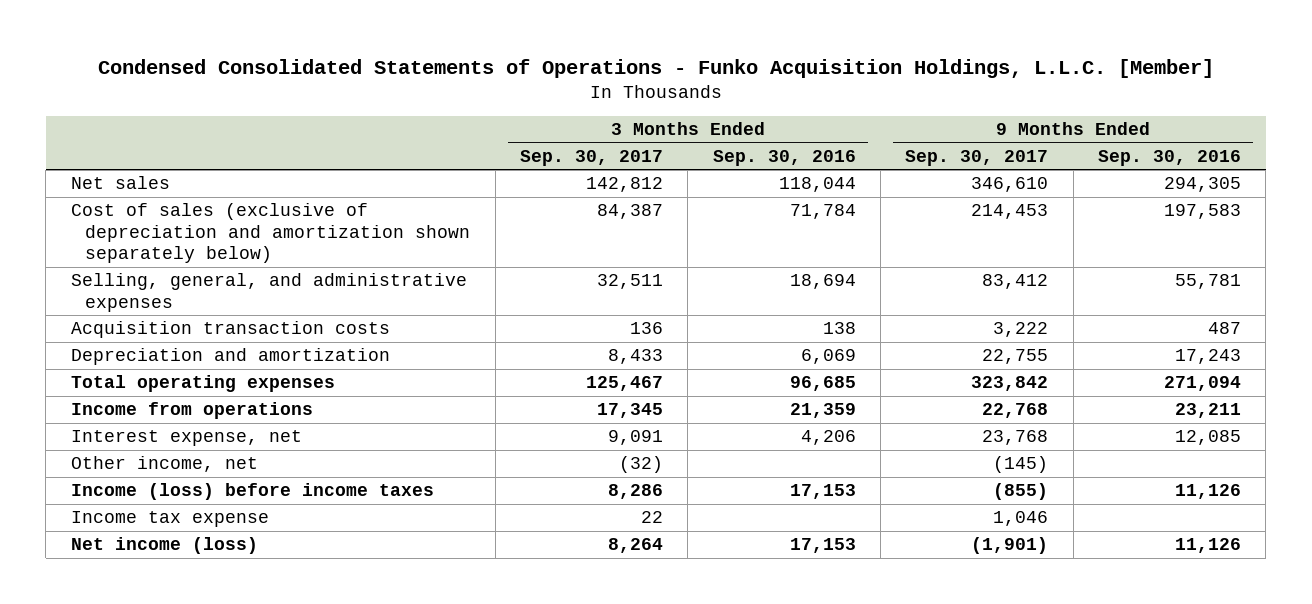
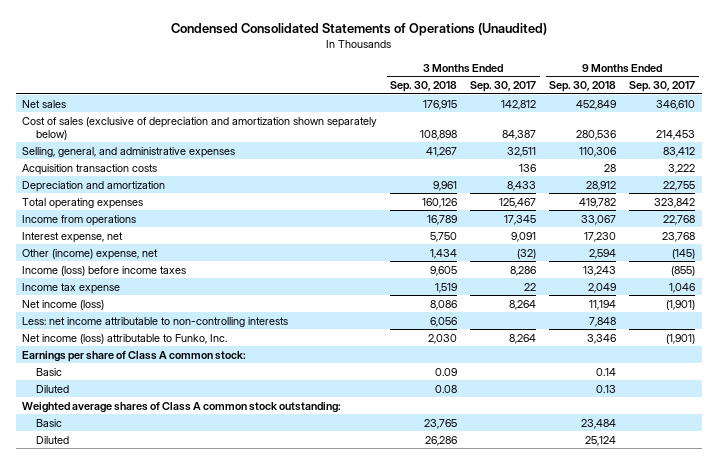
[97,58,1214,78] Condensed Consolidated Statements of Operations - Funko Acquisition Holdings, L.L.C. [Member] -> [170,23,547,37] Condensed Consolidated Statements of Operations (Unaudited)
[712,149,856,166] Sep. 30, 2016 -> none
[1098,149,1242,166] Sep. 30, 2016 -> none
none -> [390,81,458,93] Sep. 30, 2018
none -> [549,81,617,93] Sep. 30, 2018
[70,456,258,473] Other income, net -> [22,248,159,260] Other (income) expense, net
none -> [22,316,289,327] Less: net income attributable to non-controlling interests
none -> [22,333,228,344] Net income (loss) attributable to Funko, Inc.
none -> [22,350,247,362] Earnings per share of Class A common stock:
none -> [36,367,63,376] Basic
none -> [36,384,70,393] Diluted
none -> [22,401,342,413] Weighted average shares of Class A common stock outstanding:
none -> [36,418,63,427] Basic
none -> [36,435,70,444] Diluted

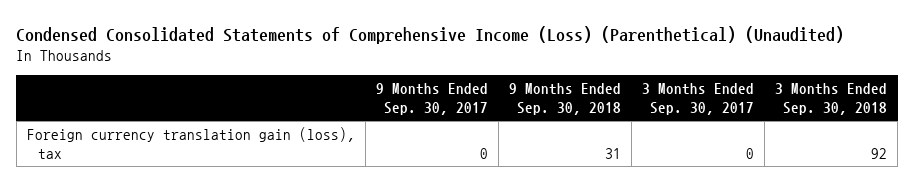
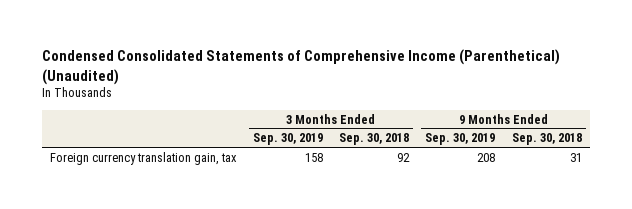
[16,25,845,44] Condensed Consolidated Statements of Comprehensive Income (Loss) (Parenthetical) (Unaudited) -> [42,49,561,85] Condensed Consolidated Statements of Comprehensive Income (Parenthetical) (Unaudited)
[376,83,489,116] 9 Months Ended Sep. 30, 2017 -> none
[642,83,755,116] 3 Months Ended Sep. 30, 2017 -> none
none -> [252,133,323,146] Sep. 30, 2019
none -> [425,133,496,146] Sep. 30, 2019
[26,126,355,159] Foreign currency translation gain (loss), tax -> [50,151,238,165] Foreign currency translation gain, tax

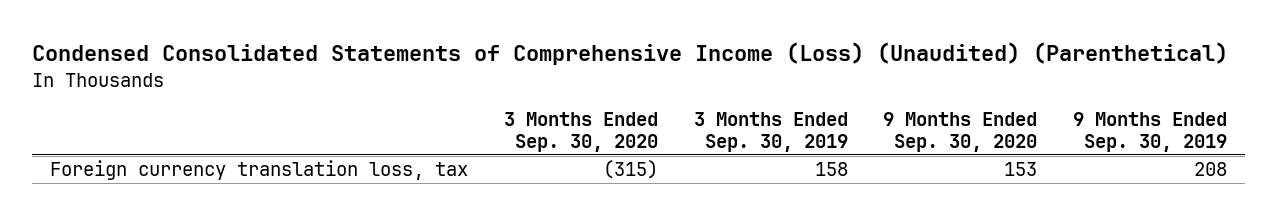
[42,49,561,85] Condensed Consolidated Statements of Comprehensive Income (Parenthetical) (Unaudited) -> [31,42,1228,66] Condensed Consolidated Statements of Comprehensive Income (Loss) (Unaudited) (Parenthetical)
[338,133,409,146] Sep. 30, 2018 -> none
[511,133,582,146] Sep. 30, 2018 -> none
none -> [503,111,658,152] 3 Months Ended Sep. 30, 2020
none -> [883,111,1038,152] 9 Months Ended Sep. 30, 2020
[50,151,238,165] Foreign currency translation gain, tax -> [49,160,468,181] Foreign currency translation loss, tax

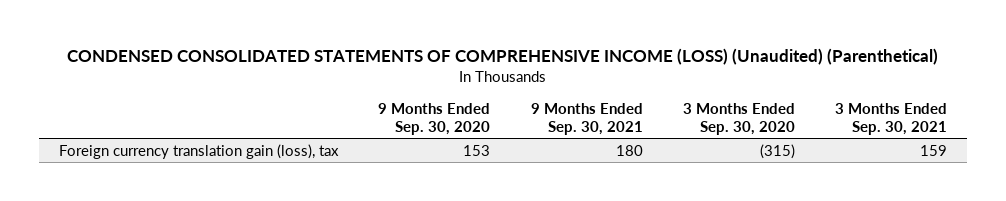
[31,42,1228,66] Condensed Consolidated Statements of Comprehensive Income (Loss) (Unaudited) (Parenthetical) -> [67,48,939,66] CONDENSED CONSOLIDATED STATEMENTS OF COMPREHENSIVE INCOME (LOSS) (Unaudited) (Parenthetical)
[693,111,848,152] 3 Months Ended Sep. 30, 2019 -> none
[1073,111,1228,152] 9 Months Ended Sep. 30, 2019 -> none
none -> [530,103,643,135] 9 Months Ended Sep. 30, 2021
none -> [834,103,947,135] 3 Months Ended Sep. 30, 2021
[49,160,468,181] Foreign currency translation loss, tax -> [59,144,340,160] Foreign currency translation gain (loss), tax

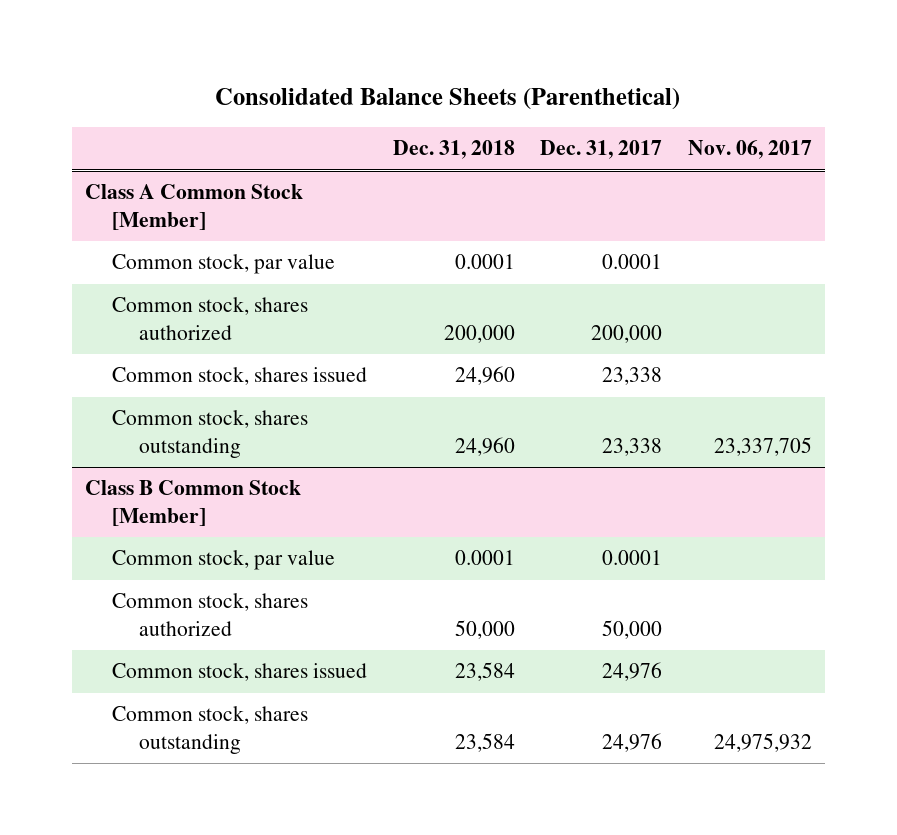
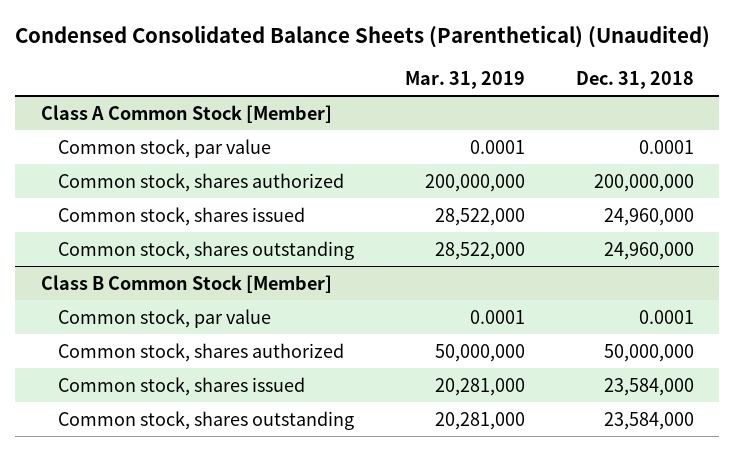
[215,88,681,111] Consolidated Balance Sheets (Parenthetical) -> [15,25,711,49] Condensed Consolidated Balance Sheets (Parenthetical) (Unaudited)
[540,140,663,160] Dec. 31, 2017 -> none
[687,140,812,160] Nov. 06, 2017 -> none
none -> [404,70,525,89] Mar. 31, 2019
[443,324,515,343] 200,000 -> [593,173,694,192] 200,000,000
[454,366,515,386] 24,960 -> [603,207,694,226] 24,960,000
[454,436,515,456] 24,960 -> [603,241,694,260] 24,960,000
[454,619,515,639] 50,000 -> [603,343,694,362] 50,000,000
[454,662,515,682] 23,584 -> [603,377,694,396] 23,584,000
[454,732,515,752] 23,584 -> [603,411,694,430] 23,584,000

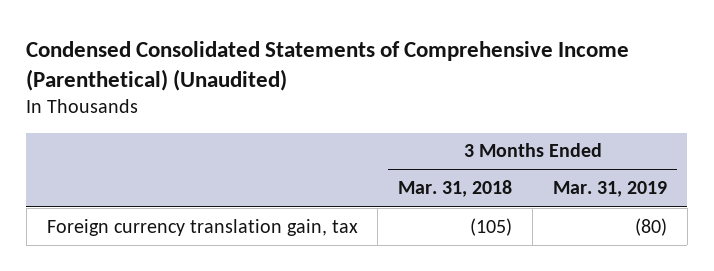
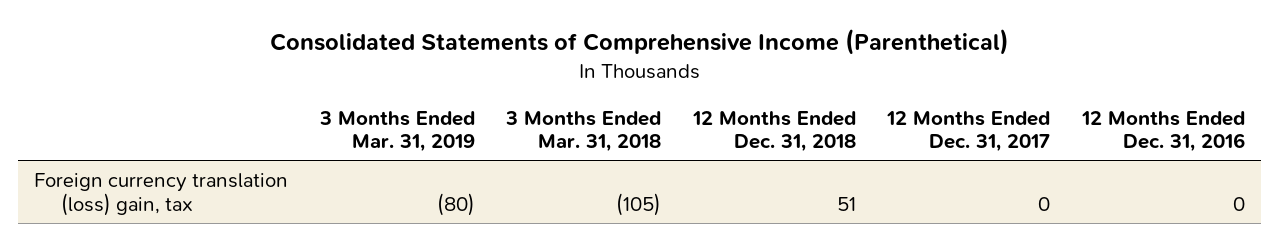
[26,40,630,91] Condensed Consolidated Statements of Comprehensive Income (Parenthetical) (Unaudited) -> [269,29,1009,56] Consolidated Statements of Comprehensive Income (Parenthetical)
none -> [691,110,856,153] 12 Months Ended Dec. 31, 2018
none -> [886,110,1051,153] 12 Months Ended Dec. 31, 2017
none -> [1080,110,1245,153] 12 Months Ended Dec. 31, 2016
[46,218,358,236] Foreign currency translation gain, tax -> [34,172,289,216] Foreign currency translation (loss) gain, tax

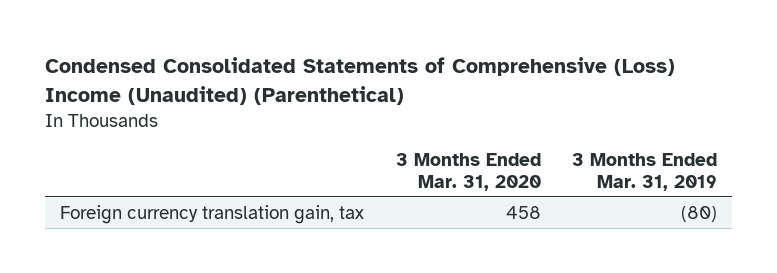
[269,29,1009,56] Consolidated Statements of Comprehensive Income (Parenthetical) -> [44,57,675,105] Condensed Consolidated Statements of Comprehensive (Loss) Income (Unaudited) (Parenthetical)
[505,110,662,153] 3 Months Ended Mar. 31, 2018 -> none
[691,110,856,153] 12 Months Ended Dec. 31, 2018 -> none
[886,110,1051,153] 12 Months Ended Dec. 31, 2017 -> none
[1080,110,1245,153] 12 Months Ended Dec. 31, 2016 -> none
none -> [395,153,541,191] 3 Months Ended Mar. 31, 2020
[34,172,289,216] Foreign currency translation (loss) gain, tax -> [60,205,365,225] Foreign currency translation gain, tax

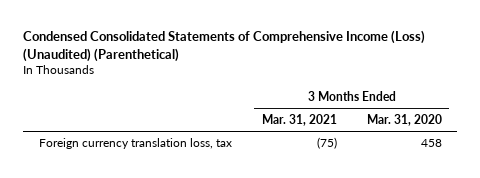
[44,57,675,105] Condensed Consolidated Statements of Comprehensive (Loss) Income (Unaudited) (Parenthetical) -> [23,30,426,62] Condensed Consolidated Statements of Comprehensive Income (Loss) (Unaudited) (Parenthetical)
[571,153,717,191] 3 Months Ended Mar. 31, 2019 -> none
none -> [261,113,337,126] Mar. 31, 2021
[60,205,365,225] Foreign currency translation gain, tax -> [38,138,232,150] Foreign currency translation loss, tax

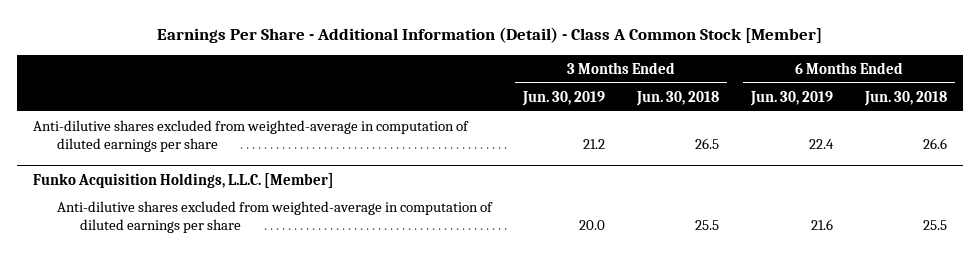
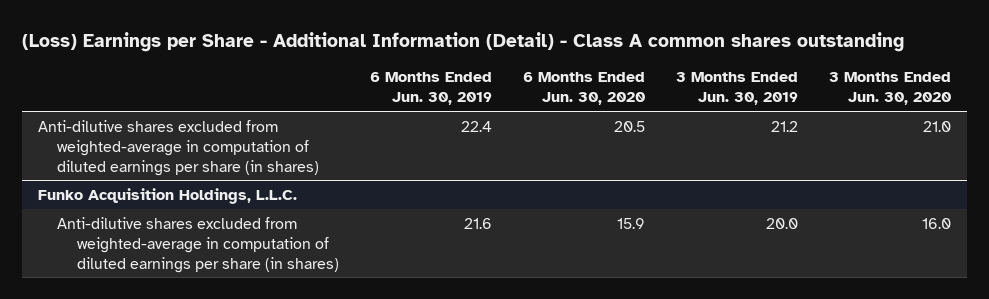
[156,27,822,44] Earnings Per Share - Additional Information (Detail) - Class A Common Stock [Member] -> [22,31,905,52] (Loss) Earnings per Share - Additional Information (Detail) - Class A common shares outstanding
[636,90,720,106] Jun. 30, 2018 -> none
[863,90,947,106] Jun. 30, 2018 -> none
none -> [523,72,646,106] 6 Months Ended Jun. 30, 2020
none -> [829,72,952,106] 3 Months Ended Jun. 30, 2020
[33,119,470,152] Anti-dilutive shares excluded from weighted-average in computation of diluted earnings per share -> [37,119,320,176] Anti-dilutive shares excluded from weighted-average in computation of diluted earnings per share (in shares)
[33,172,335,188] Funko Acquisition Holdings, L.L.C. [Member] -> [37,187,297,204] Funko Acquisition Holdings, L.L.C.
[56,200,493,233] Anti-dilutive shares excluded from weighted-average in computation of diluted earnings per share -> [57,216,339,273] Anti-dilutive shares excluded from weighted-average in computation of diluted earnings per share (in shares)

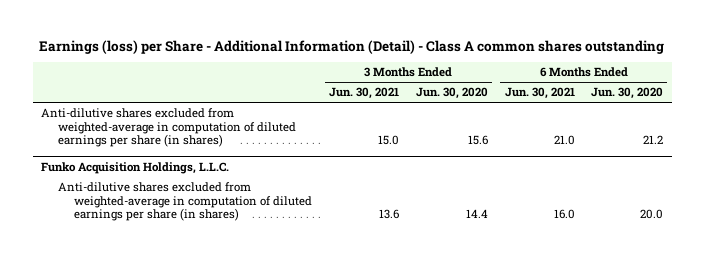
[22,31,905,52] (Loss) Earnings per Share - Additional Information (Detail) - Class A common shares outstanding -> [39,39,665,54] Earnings (loss) per Share - Additional Information (Detail) - Class A common shares outstanding
[370,72,493,106] 6 Months Ended Jun. 30, 2019 -> none
[676,72,799,106] 3 Months Ended Jun. 30, 2019 -> none
none -> [329,87,400,100] Jun. 30, 2021
none -> [504,87,575,100] Jun. 30, 2021
[614,120,646,132] 20.5 -> [643,135,664,145] 21.2
[923,120,952,132] 21.0 -> [467,135,488,146] 15.6
[617,217,646,229] 15.9 -> [640,209,664,220] 20.0
[922,217,952,229] 16.0 -> [465,209,488,219] 14.4

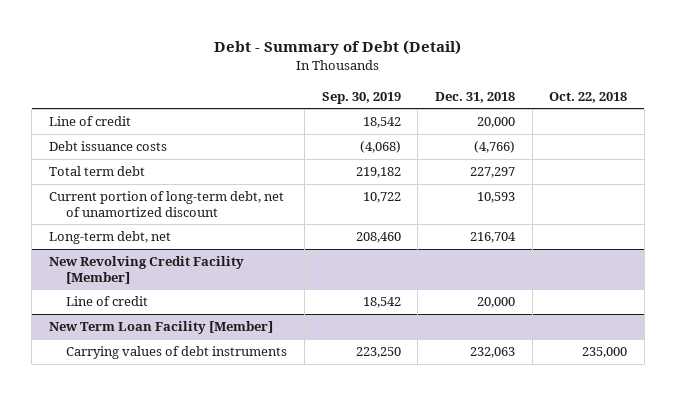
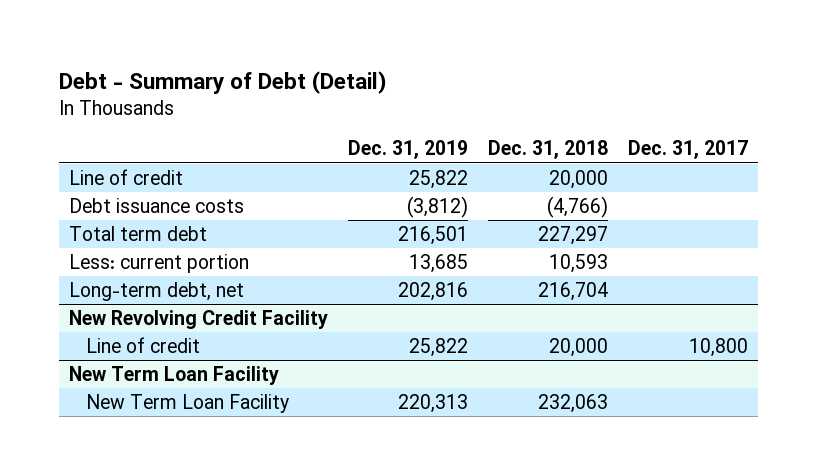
[321,91,401,104] Sep. 30, 2019 -> none
[549,91,628,103] Oct. 22, 2018 -> none
none -> [347,140,468,160] Dec. 31, 2019
none -> [627,140,748,160] Dec. 31, 2017
[49,191,285,217] Current portion of long-term debt, net of unamortized discount -> [68,253,249,273] Less: current portion
[49,256,245,284] New Revolving Credit Facility [Member] -> [68,309,328,329] New Revolving Credit Facility
[49,321,274,335] New Term Loan Facility [Member] -> [68,365,279,385] New Term Loan Facility
[66,346,288,360] Carrying values of debt instruments -> [85,393,289,413] New Term Loan Facility

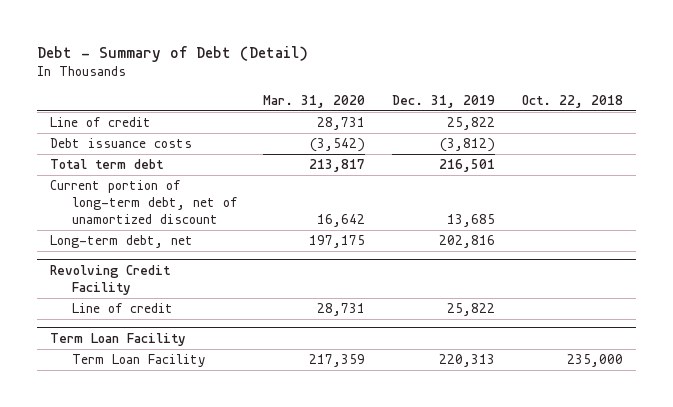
[487,140,608,160] Dec. 31, 2018 -> none
[627,140,748,160] Dec. 31, 2017 -> none
none -> [263,94,366,108] Mar. 31, 2020
none -> [521,94,623,108] Oct. 22, 2018
[68,253,249,273] Less: current portion -> [49,180,237,225] Current portion of long-term debt, net of unamortized discount
[68,309,328,329] New Revolving Credit Facility -> [49,264,171,295] Revolving Credit Facility
[68,365,279,385] New Term Loan Facility -> [49,332,186,346] Term Loan Facility
[85,393,289,413] New Term Loan Facility -> [71,354,206,368] Term Loan Facility

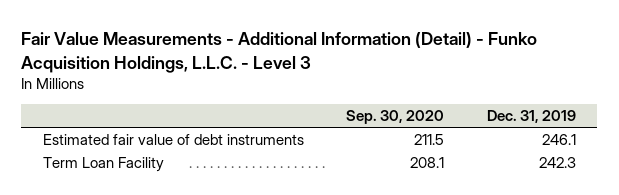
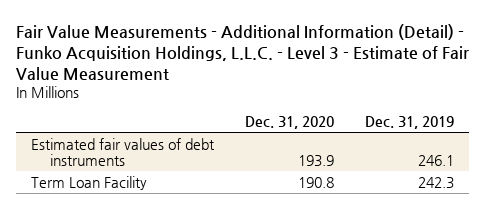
[21,32,538,73] Fair Value Measurements - Additional Information (Detail) - Funko Acquisition Holdings, L.L.C. - Level 3 -> [15,23,469,80] Fair Value Measurements - Additional Information (Detail) - Funko Acquisition Holdings, L.L.C. - Level 3 - Estimate of Fair Value Measurement
[346,110,445,125] Sep. 30, 2020 -> none
none -> [244,115,334,129] Dec. 31, 2020
[42,133,304,145] Estimated fair value of debt instruments -> [31,137,216,167] Estimated fair values of debt instruments

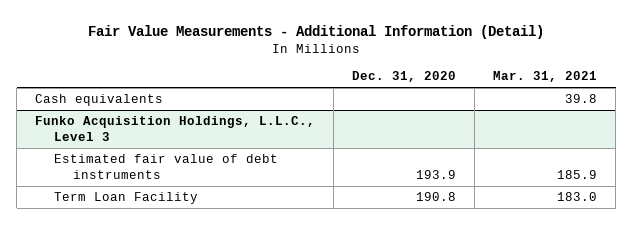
[15,23,469,80] Fair Value Measurements - Additional Information (Detail) - Funko Acquisition Holdings, L.L.C. - Level 3 - Estimate of Fair Value Measurement -> [88,25,545,40] Fair Value Measurements - Additional Information (Detail)
[364,115,454,129] Dec. 31, 2019 -> none
none -> [493,71,598,83] Mar. 31, 2021
none -> [35,94,164,107] Cash equivalents
none -> [35,116,316,141] Funko Acquisition Holdings, L.L.C., Level 3
[31,137,216,167] Estimated fair values of debt instruments -> [53,154,278,179] Estimated fair value of debt instruments

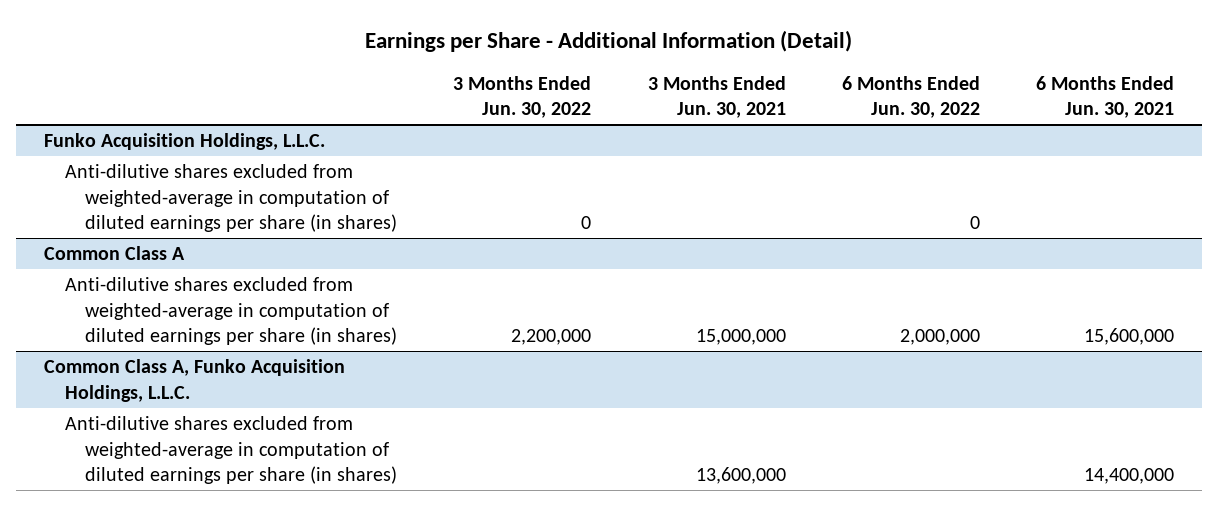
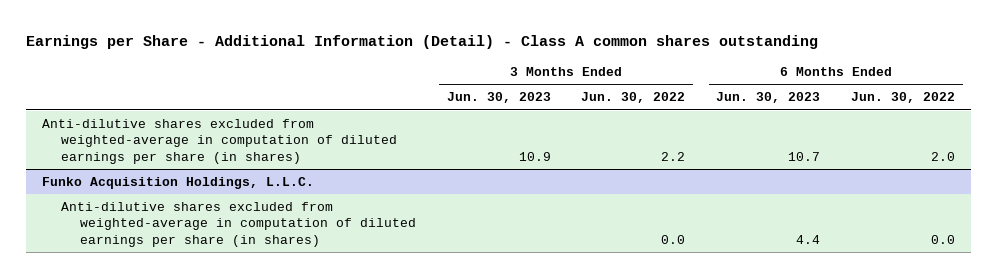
[365,29,853,52] Earnings per Share - Additional Information (Detail) -> [26,35,819,50] Earnings per Share - Additional Information (Detail) - Class A common shares outstanding
[647,75,786,119] 3 Months Ended Jun. 30, 2021 -> none
[1035,75,1174,119] 6 Months Ended Jun. 30, 2021 -> none
none -> [446,92,551,104] Jun. 30, 2023
none -> [716,92,821,104] Jun. 30, 2023
none -> [41,118,397,164] Anti-dilutive shares excluded from weighted-average in computation of diluted earnings per share (in shares)
[44,246,186,261] Common Class A -> none
[64,277,398,345] Anti-dilutive shares excluded from weighted-average in computation of diluted earnings per share (in shares) -> none
[44,359,346,402] Common Class A, Funko Acquisition Holdings, L.L.C. -> none
[64,416,398,484] Anti-dilutive shares excluded from weighted-average in computation of diluted earnings per share (in shares) -> none
[581,215,592,229] 0 -> [661,234,686,244] 0.0
[969,215,980,229] 0 -> [931,234,956,244] 0.0

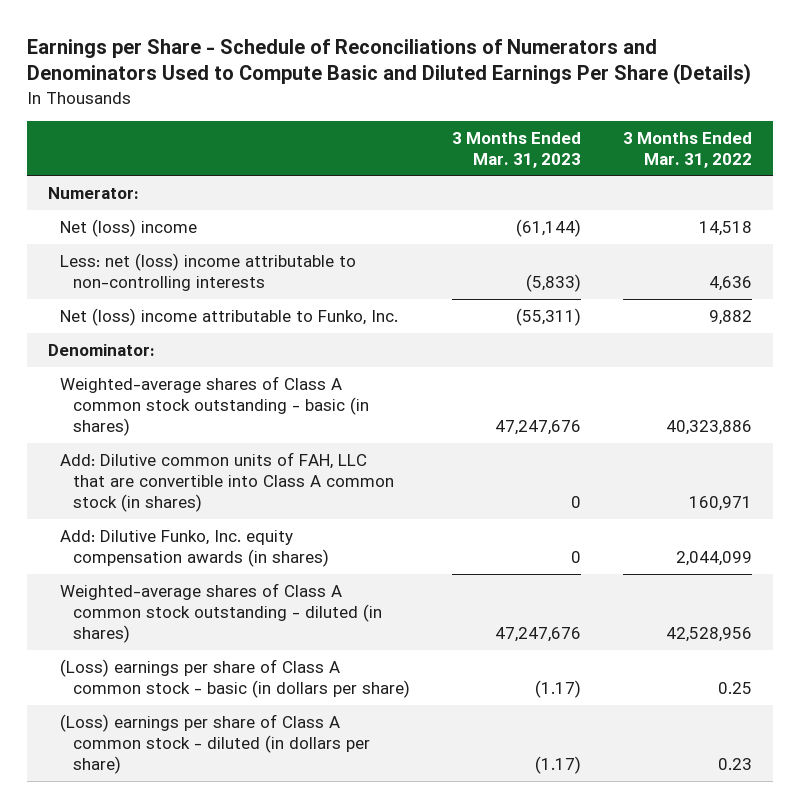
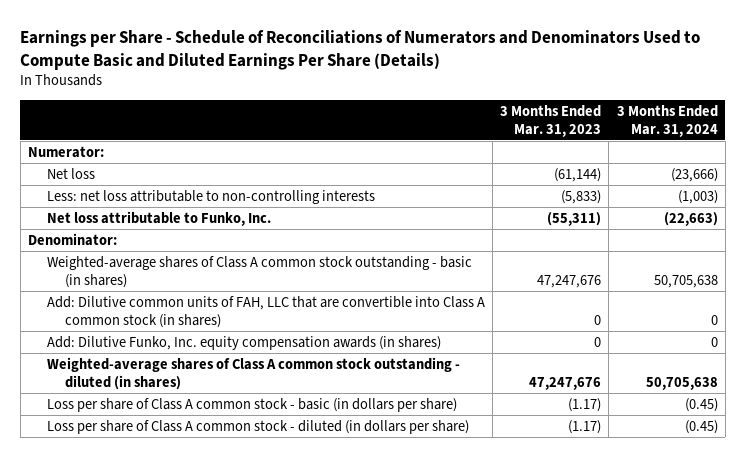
[622,131,752,168] 3 Months Ended Mar. 31, 2022 -> none
none -> [616,104,718,137] 3 Months Ended Mar. 31, 2024
[60,218,198,237] Net (loss) income -> [46,167,95,179] Net loss
[60,252,357,291] Less: net (loss) income attributable to non-controlling interests -> [46,189,375,204] Less: net loss attributable to non-controlling interests
[60,307,399,326] Net (loss) income attributable to Funko, Inc. -> [46,210,271,226] Net loss attributable to Funko, Inc.
[60,658,410,698] (Loss) earnings per share of Class A common stock - basic (in dollars per share) -> [46,397,457,412] Loss per share of Class A common stock - basic (in dollars per share)
[60,713,370,774] (Loss) earnings per share of Class A common stock - diluted (in dollars per share) -> [46,419,469,434] Loss per share of Class A common stock - diluted (in dollars per share)

